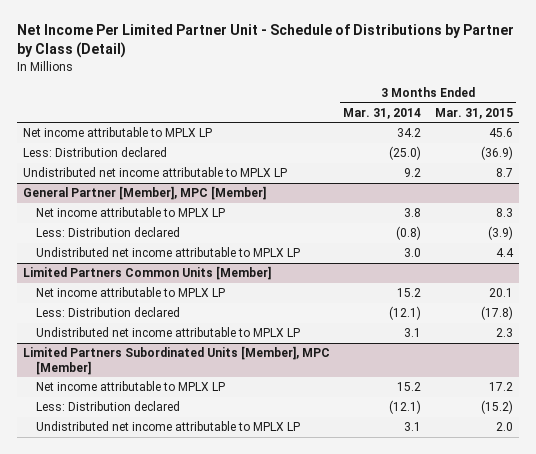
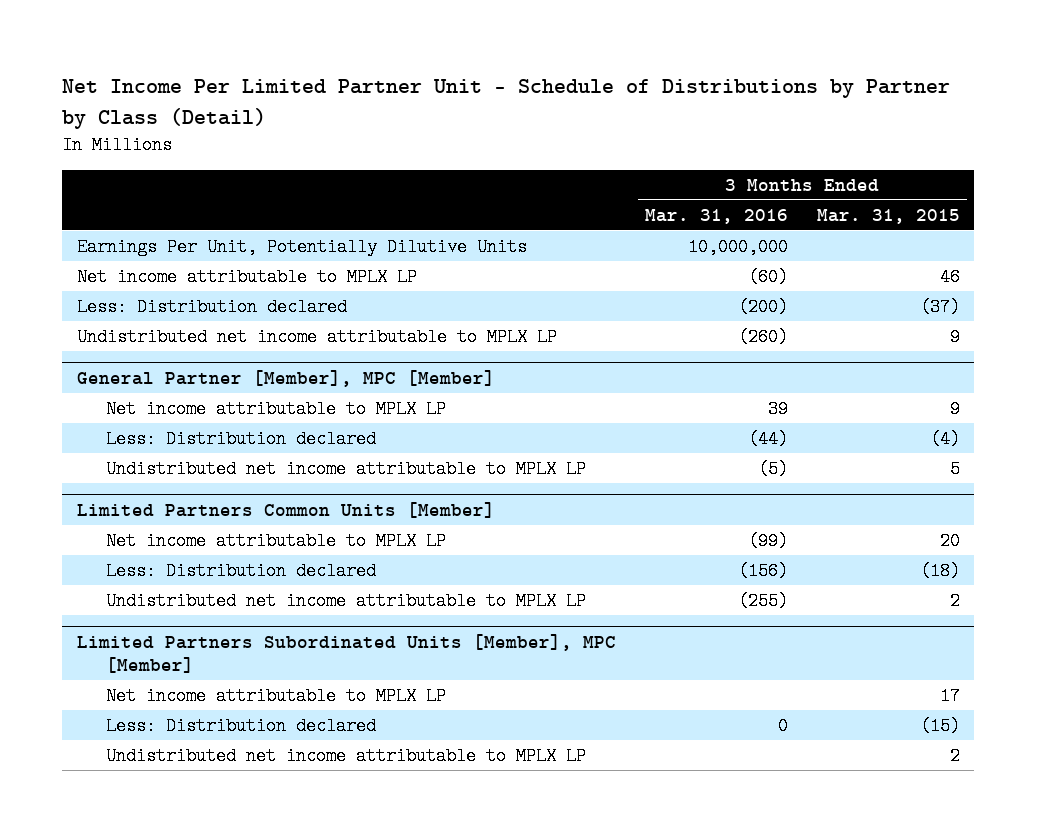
[343,107,422,119] Mar. 31, 2014 -> none
none -> [644,208,788,224] Mar. 31, 2016
none -> [76,237,527,256] Earnings Per Unit, Potentially Dilutive Units
[488,128,513,138] 45.6 -> [939,267,960,286] 46
[480,146,513,161] (36.9) -> [919,297,960,316] (37)
[495,168,513,178] 8.7 -> [949,327,960,346] 9
[495,208,513,218] 8.3 -> [949,399,960,418] 9
[487,226,513,241] (3.9) -> [929,429,960,448] (4)
[495,248,514,258] 4.4 -> [949,459,960,478] 5
[488,288,513,298] 20.1 -> [939,531,960,550] 20
[480,306,513,321] (17.8) -> [919,561,960,580] (18)
[495,328,513,338] 2.3 -> [949,591,960,610] 2
[488,382,513,392] 17.2 -> [939,686,960,705] 17
[480,400,513,415] (15.2) -> [919,716,960,735] (15)
[495,422,513,432] 2.0 -> [949,746,960,765] 2

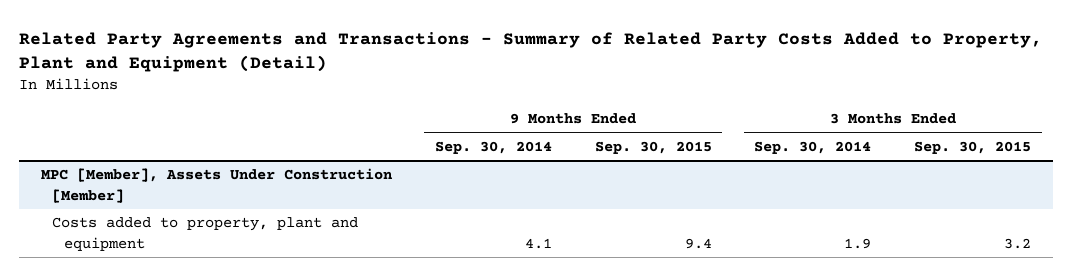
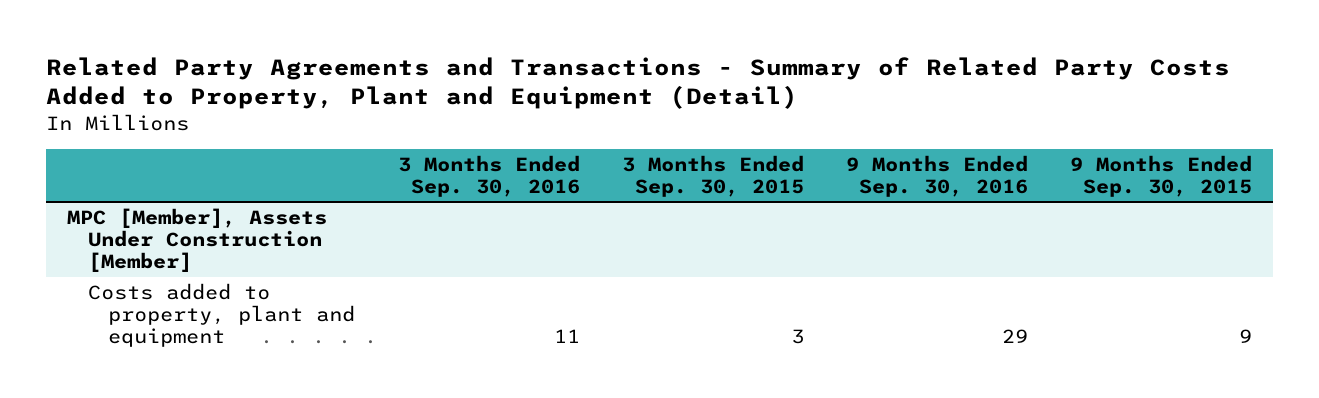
[434,140,552,154] Sep. 30, 2014 -> none
[754,140,872,154] Sep. 30, 2014 -> none
none -> [397,154,580,197] 3 Months Ended Sep. 30, 2016
none -> [846,154,1029,197] 9 Months Ended Sep. 30, 2016
[684,237,712,249] 9.4 -> [1239,328,1253,343] 9
[1004,237,1032,249] 3.2 -> [790,328,804,344] 3

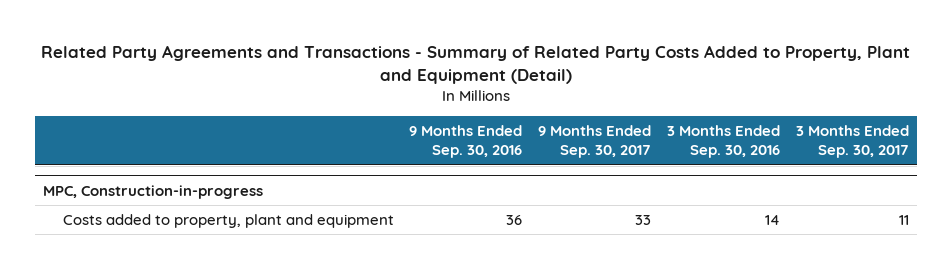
[621,154,804,197] 3 Months Ended Sep. 30, 2015 -> none
[1070,154,1253,197] 9 Months Ended Sep. 30, 2015 -> none
none -> [538,125,652,159] 9 Months Ended Sep. 30, 2017
none -> [795,125,909,159] 3 Months Ended Sep. 30, 2017
[66,207,327,272] MPC [Member], Assets Under Construction [Member] -> none
none -> [43,184,264,199] MPC, Construction-in-progress
[553,328,580,343] 11 -> [765,215,781,226] 14
[1002,328,1029,343] 29 -> [506,215,523,226] 36

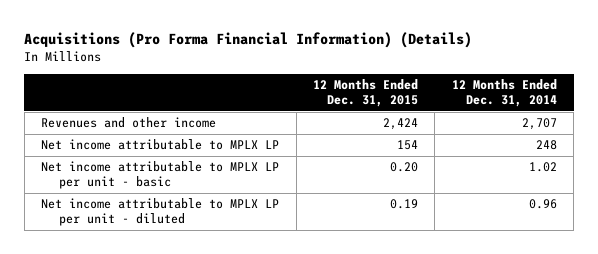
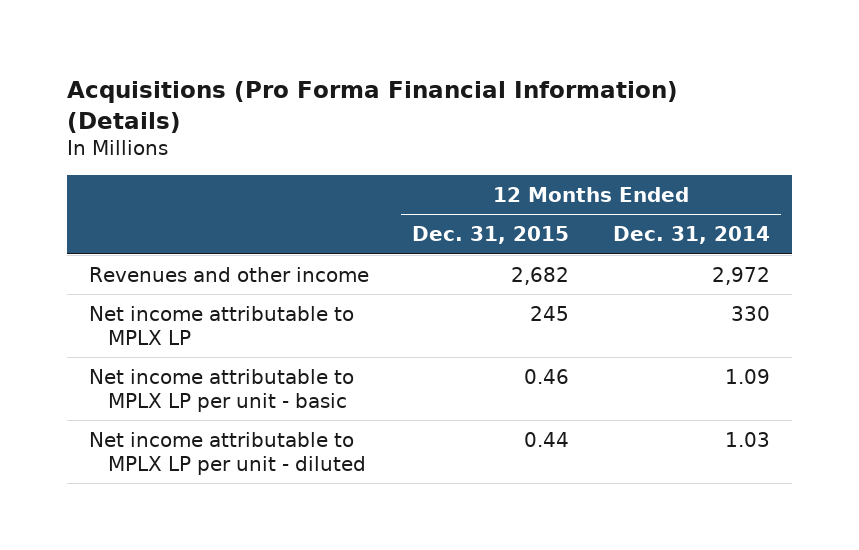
[382,118,418,131] 2,424 -> [511,266,570,285] 2,682
[521,118,557,131] 2,707 -> [711,266,770,285] 2,972
[396,140,418,151] 154 -> [530,305,570,321] 245
[535,140,557,151] 248 -> [730,305,770,321] 330
[389,162,418,173] 0.20 -> [524,368,570,384] 0.46
[528,162,557,173] 1.02 -> [724,368,770,384] 1.09
[389,199,418,210] 0.19 -> [524,431,570,447] 0.44
[528,199,557,210] 0.96 -> [724,431,770,447] 1.03

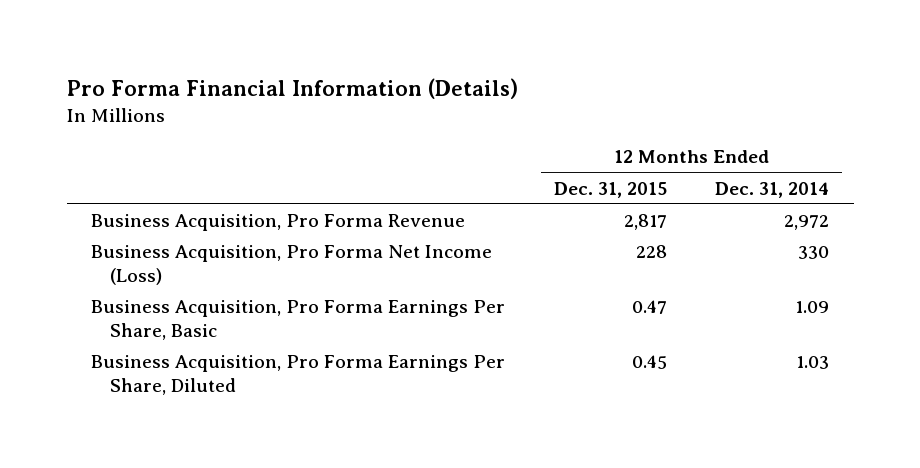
[67,80,679,133] Acquisitions (Pro Forma Financial Information) (Details) -> [66,78,518,100] Pro Forma Financial Information (Details)
[88,266,369,282] Revenues and other income -> none
[88,305,354,345] Net income attributable to MPLX LP -> none
[88,368,354,412] Net income attributable to MPLX LP per unit - basic -> none
[88,431,366,475] Net income attributable to MPLX LP per unit - diluted -> none
none -> [90,214,465,232] Business Acquisition, Pro Forma Revenue
none -> [90,245,492,285] Business Acquisition, Pro Forma Net Income (Loss)
none -> [90,300,505,340] Business Acquisition, Pro Forma Earnings Per Share, Basic
none -> [90,355,505,395] Business Acquisition, Pro Forma Earnings Per Share, Diluted

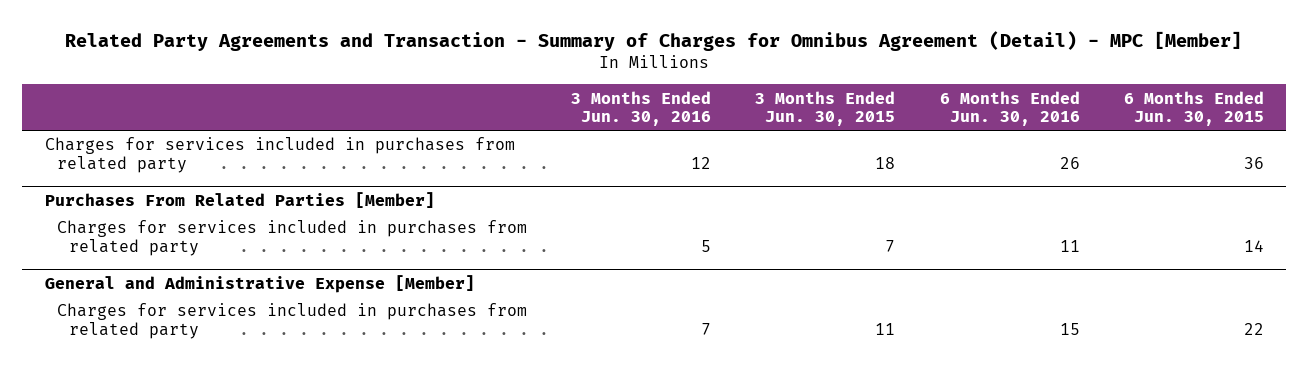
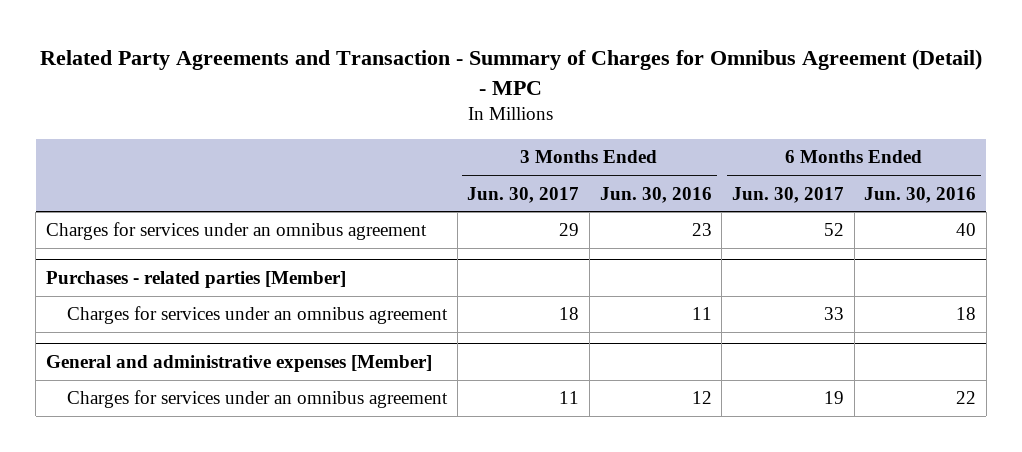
[65,31,1243,52] Related Party Agreements and Transaction - Summary of Charges for Omnibus Agreement (Detail) - MPC [Member] -> [39,49,982,95] Related Party Agreements and Transaction - Summary of Charges for Omnibus Agreement (Detail) - MPC
[755,90,896,126] 3 Months Ended Jun. 30, 2015 -> none
[1123,90,1264,126] 6 Months Ended Jun. 30, 2015 -> none
none -> [467,186,580,203] Jun. 30, 2017
none -> [731,186,844,203] Jun. 30, 2017
[44,137,515,173] Charges for services included in purchases from related party -> [45,222,427,241] Charges for services under an omnibus agreement
[691,156,712,169] 12 -> [691,223,712,237] 23
[1059,156,1080,169] 26 -> [956,223,977,237] 40
[44,191,435,208] Purchases From Related Parties [Member] -> [45,270,346,288] Purchases - related parties [Member]
[56,220,527,256] Charges for services included in purchases from related party -> [66,306,448,325] Charges for services under an omnibus agreement
[701,239,712,252] 5 -> [691,307,712,321] 11
[1059,239,1080,252] 11 -> [956,307,977,321] 18
[44,274,475,293] General and Administrative Expense [Member] -> [45,354,432,372] General and administrative expenses [Member]
[56,303,527,339] Charges for services included in purchases from related party -> [66,390,448,409] Charges for services under an omnibus agreement
[701,322,712,335] 7 -> [691,391,712,405] 12
[1059,322,1080,335] 15 -> [956,391,977,405] 22

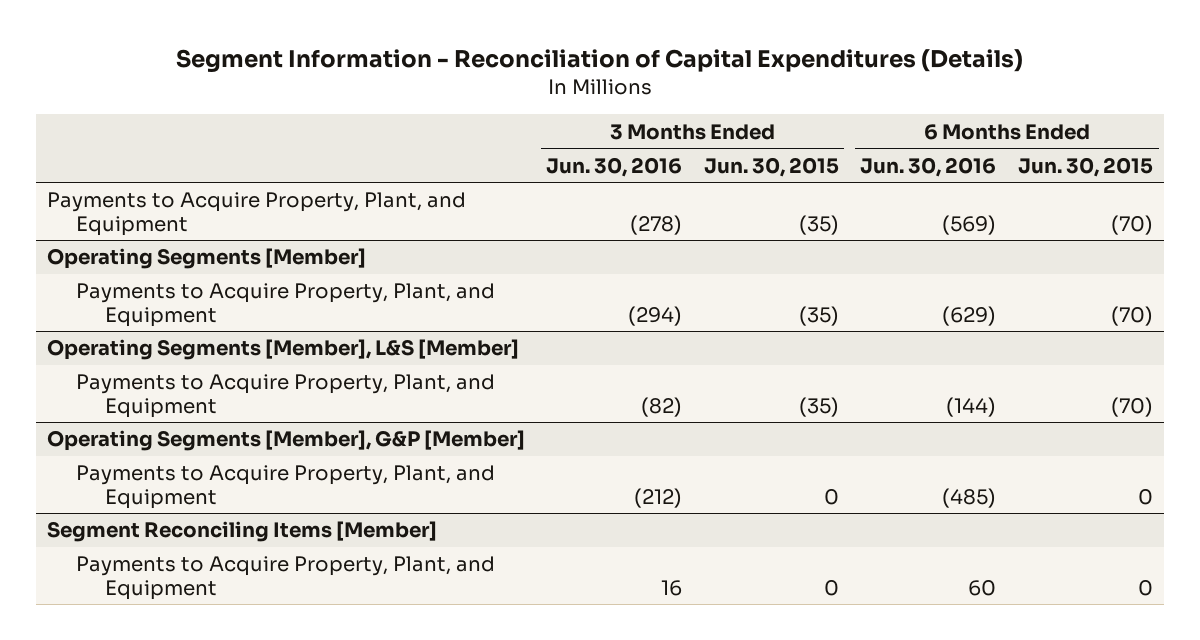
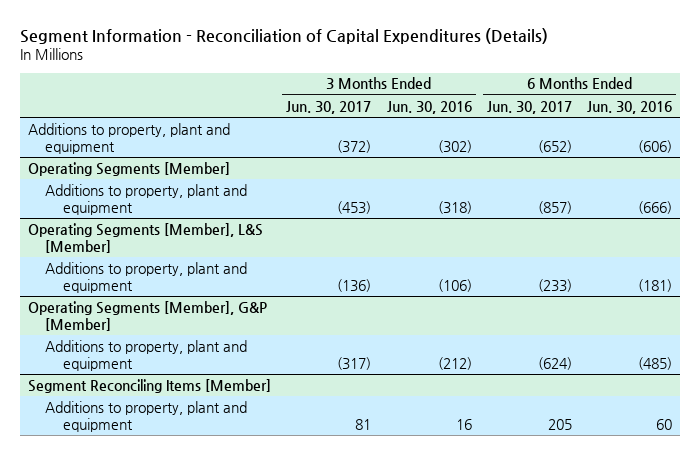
[703,156,839,177] Jun. 30, 2015 -> none
[1018,156,1154,177] Jun. 30, 2015 -> none
none -> [286,100,372,114] Jun. 30, 2017
none -> [487,100,573,114] Jun. 30, 2017
[46,192,466,236] Payments to Acquire Property, Plant, and Equipment -> [27,122,230,154] Additions to property, plant and equipment
[630,214,683,235] (278) -> [437,139,472,153] (302)
[942,214,997,235] (569) -> [638,139,673,153] (606)
[75,283,495,327] Payments to Acquire Property, Plant, and Equipment -> [45,183,248,215] Additions to property, plant and equipment
[628,305,683,326] (294) -> [437,200,472,214] (318)
[942,305,997,326] (629) -> [638,200,673,214] (666)
[75,374,495,418] Payments to Acquire Property, Plant, and Equipment -> [45,261,248,293] Additions to property, plant and equipment
[641,396,683,417] (82) -> [437,278,472,292] (106)
[946,396,997,417] (144) -> [638,278,673,292] (181)
[75,465,495,509] Payments to Acquire Property, Plant, and Equipment -> [45,339,248,371] Additions to property, plant and equipment
[75,556,495,600] Payments to Acquire Property, Plant, and Equipment -> [45,400,248,432] Additions to property, plant and equipment

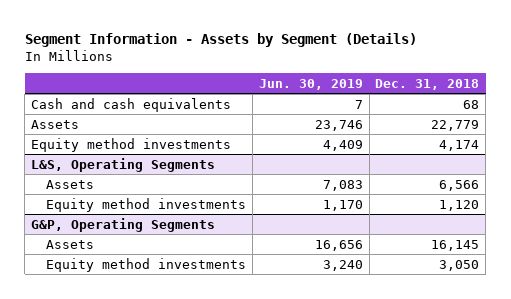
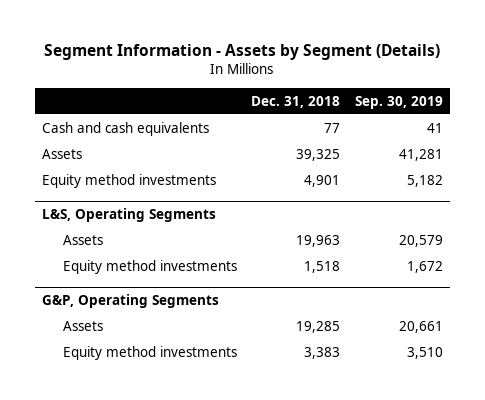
[258,78,363,90] Jun. 30, 2019 -> none
none -> [354,95,443,109] Sep. 30, 2019
[463,99,480,109] 68 -> [324,122,341,133] 77
[431,119,480,131] 22,779 -> [296,148,341,161] 39,325
[439,139,480,151] 4,174 -> [304,174,341,187] 4,901
[439,179,480,191] 6,566 -> [296,234,341,247] 19,963
[439,199,480,211] 1,120 -> [304,260,341,273] 1,518
[431,239,480,251] 16,145 -> [296,320,341,333] 19,285
[439,259,480,271] 3,050 -> [304,346,341,359] 3,383

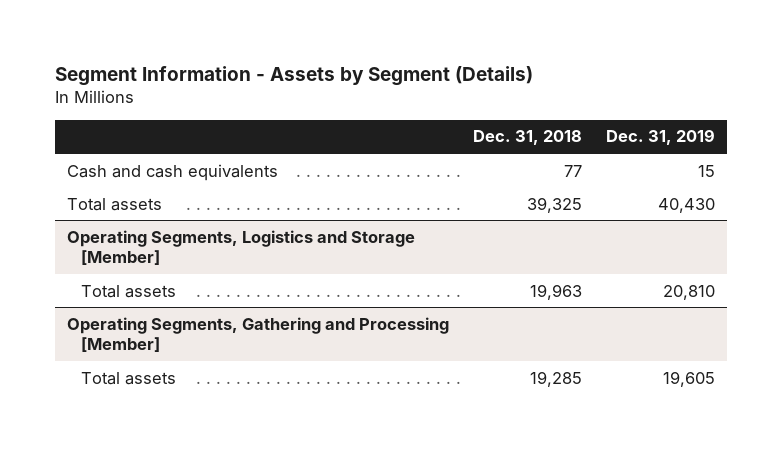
[354,95,443,109] Sep. 30, 2019 -> none
none -> [606,129,716,146] Dec. 31, 2019
[41,173,216,188] Equity method investments -> none
[41,208,216,223] L&S, Operating Segments -> none
[63,259,238,274] Equity method investments -> none
[41,294,219,309] G&P, Operating Segments -> none
[63,345,238,360] Equity method investments -> none
[41,148,82,159] Assets -> [67,197,163,211] Total assets
none -> [67,229,416,266] Operating Segments, Logistics and Storage [Member]
[63,234,104,245] Assets -> [80,284,176,298] Total assets
none -> [67,316,450,353] Operating Segments, Gathering and Processing [Member]
[63,320,104,331] Assets -> [80,371,176,385] Total assets

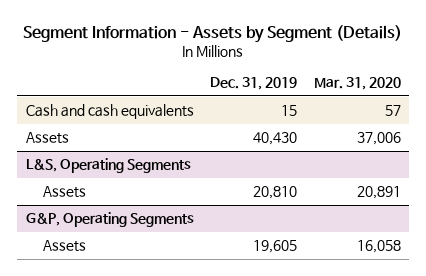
[473,130,583,146] Dec. 31, 2018 -> none
none -> [313,77,401,91] Mar. 31, 2020
[67,229,416,266] Operating Segments, Logistics and Storage [Member] -> none
[67,316,450,353] Operating Segments, Gathering and Processing [Member] -> none
[67,197,163,211] Total assets -> [25,132,69,145] Assets
none -> [25,158,191,174] L&S, Operating Segments
[80,284,176,298] Total assets -> [42,186,86,199] Assets
none -> [25,212,194,228] G&P, Operating Segments
[80,371,176,385] Total assets -> [42,240,86,253] Assets

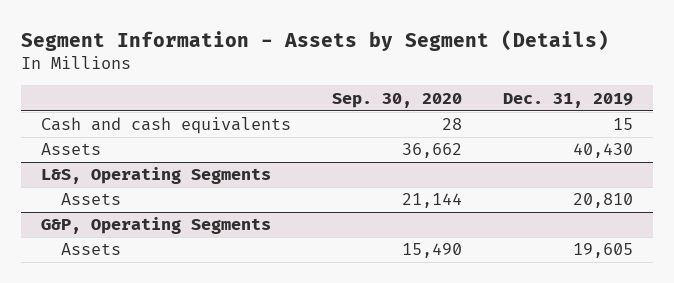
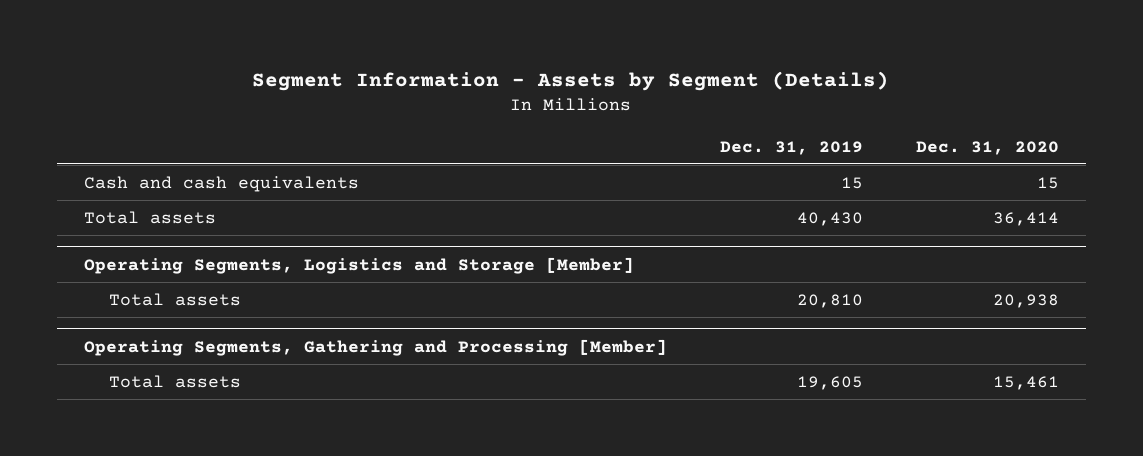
[331,92,462,108] Sep. 30, 2020 -> none
none -> [916,140,1060,155] Dec. 31, 2020
[41,167,272,185] L&S, Operating Segments -> none
[41,217,272,235] G&P, Operating Segments -> none
[41,143,102,156] Assets -> [83,210,216,224] Total assets
none -> [83,256,634,274] Operating Segments, Logistics and Storage [Member]
[60,193,121,206] Assets -> [108,292,241,306] Total assets
none -> [83,338,667,356] Operating Segments, Gathering and Processing [Member]
[60,243,121,256] Assets -> [108,374,241,388] Total assets

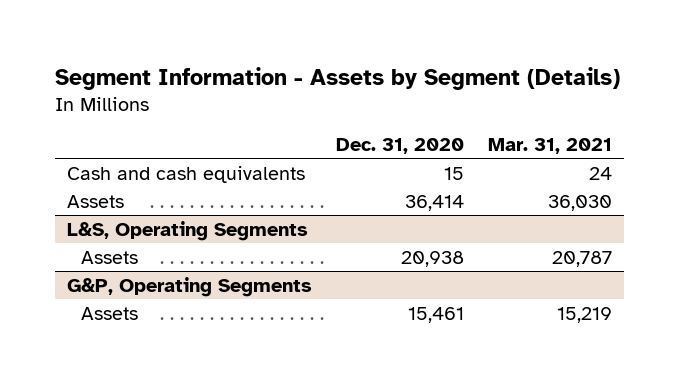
[719,140,863,155] Dec. 31, 2019 -> none
none -> [487,138,612,155] Mar. 31, 2021
[83,256,634,274] Operating Segments, Logistics and Storage [Member] -> none
[83,338,667,356] Operating Segments, Gathering and Processing [Member] -> none
[83,210,216,224] Total assets -> [66,194,124,208] Assets
none -> [66,220,308,241] L&S, Operating Segments
[108,292,241,306] Total assets -> [80,250,138,264] Assets
none -> [66,276,312,297] G&P, Operating Segments
[108,374,241,388] Total assets -> [80,306,138,320] Assets

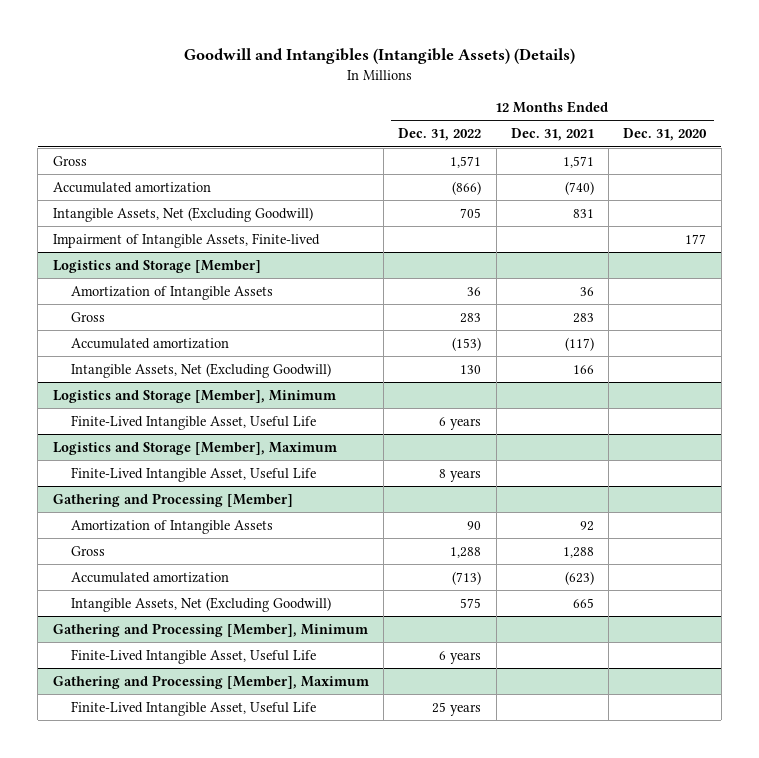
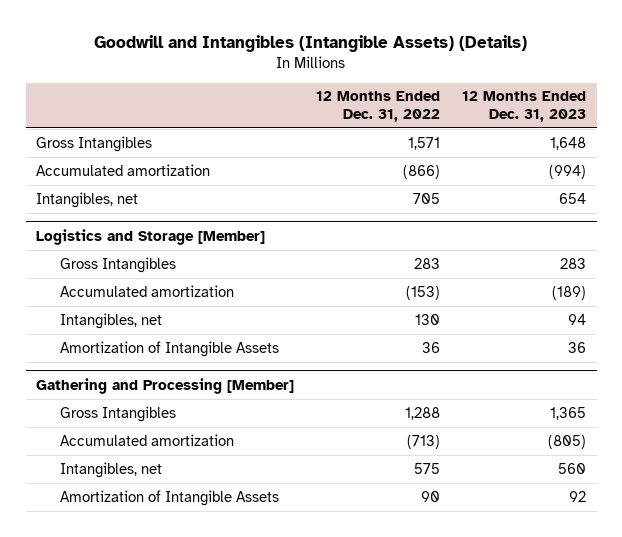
[510,128,594,142] Dec. 31, 2021 -> none
[623,128,708,142] Dec. 31, 2020 -> none
none -> [461,91,586,122] 12 Months Ended Dec. 31, 2023
[52,155,87,166] Gross -> [36,135,153,152] Gross Intangibles
[52,232,320,248] Impairment of Intangible Assets, Finite-lived -> none
[52,206,313,222] Intangible Assets, Net (Excluding Goodwill) -> [36,191,139,208] Intangibles, net
[71,311,106,322] Gross -> [59,256,176,273] Gross Intangibles
[52,389,336,403] Logistics and Storage [Member], Minimum -> none
[71,414,317,430] Finite-Lived Intangible Asset, Useful Life -> none
[52,441,337,455] Logistics and Storage [Member], Maximum -> none
[71,466,317,482] Finite-Lived Intangible Asset, Useful Life -> none
[71,362,332,378] Intangible Assets, Net (Excluding Goodwill) -> [59,312,162,329] Intangibles, net
[71,285,274,300] Amortization of Intangible Assets -> [59,340,279,357] Amortization of Intangible Assets
[71,545,106,556] Gross -> [59,405,176,422] Gross Intangibles
[52,622,368,637] Gathering and Processing [Member], Minimum -> none
[71,648,317,664] Finite-Lived Intangible Asset, Useful Life -> none
[52,674,369,689] Gathering and Processing [Member], Maximum -> none
[71,700,317,716] Finite-Lived Intangible Asset, Useful Life -> none
[71,596,332,612] Intangible Assets, Net (Excluding Goodwill) -> [59,461,162,478] Intangibles, net
[71,519,274,534] Amortization of Intangible Assets -> [59,489,279,506] Amortization of Intangible Assets

